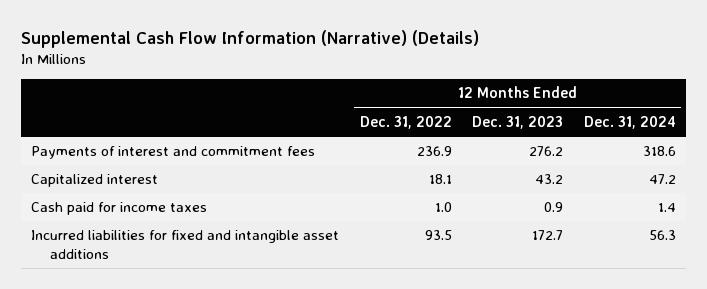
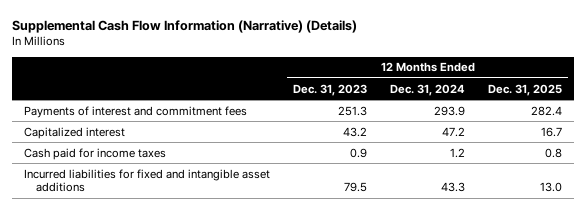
[359,115,452,129] Dec. 31, 2022 -> none
none -> [488,83,563,96] Dec. 31, 2025
[529,146,564,157] 276.2 -> [337,105,367,116] 251.3
[643,146,677,157] 318.6 -> [434,105,466,116] 293.9
[658,203,677,213] 1.4 -> [450,147,466,158] 1.2
[532,230,564,241] 172.7 -> [343,182,367,193] 79.5
[649,230,677,241] 56.3 -> [441,182,466,193] 43.3

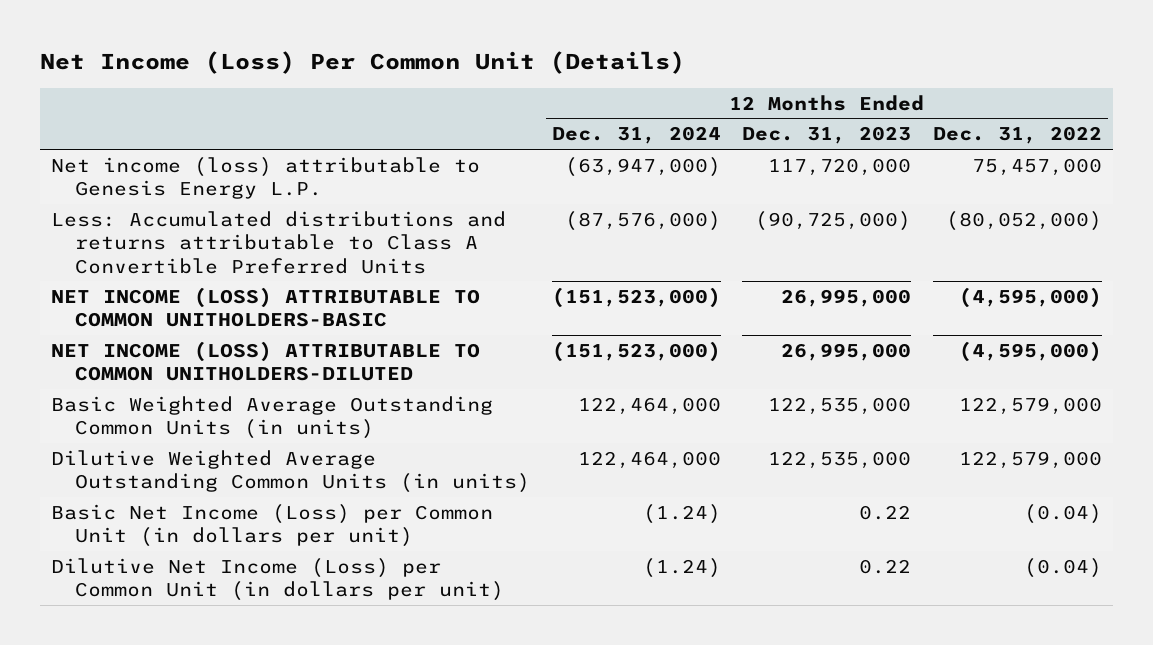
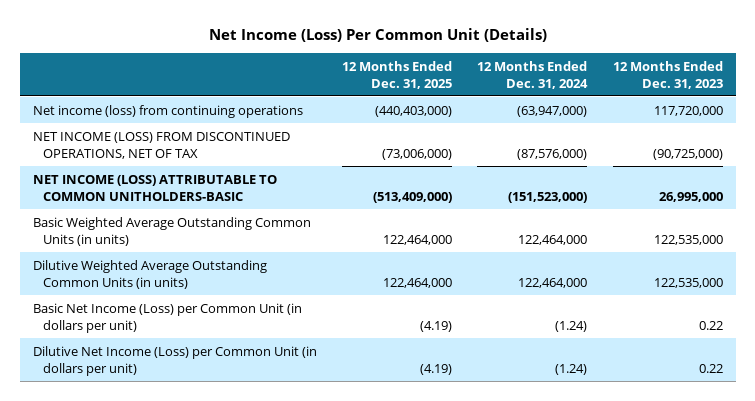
[933,126,1103,145] Dec. 31, 2022 -> none
none -> [341,60,452,89] 12 Months Ended Dec. 31, 2025
[50,156,480,200] Net income (loss) attributable to Genesis Energy L.P. -> [32,104,303,118] Net income (loss) from continuing operations
[50,210,506,274] Less: Accumulated distributions and returns attributable to Class A Convertible Preferred Units -> [32,131,290,159] NET INCOME (LOSS) FROM DISCONTINUED OPERATIONS, NET OF TAX
[50,340,480,382] NET INCOME (LOSS) ATTRIBUTABLE TO COMMON UNITHOLDERS-DILUTED -> none

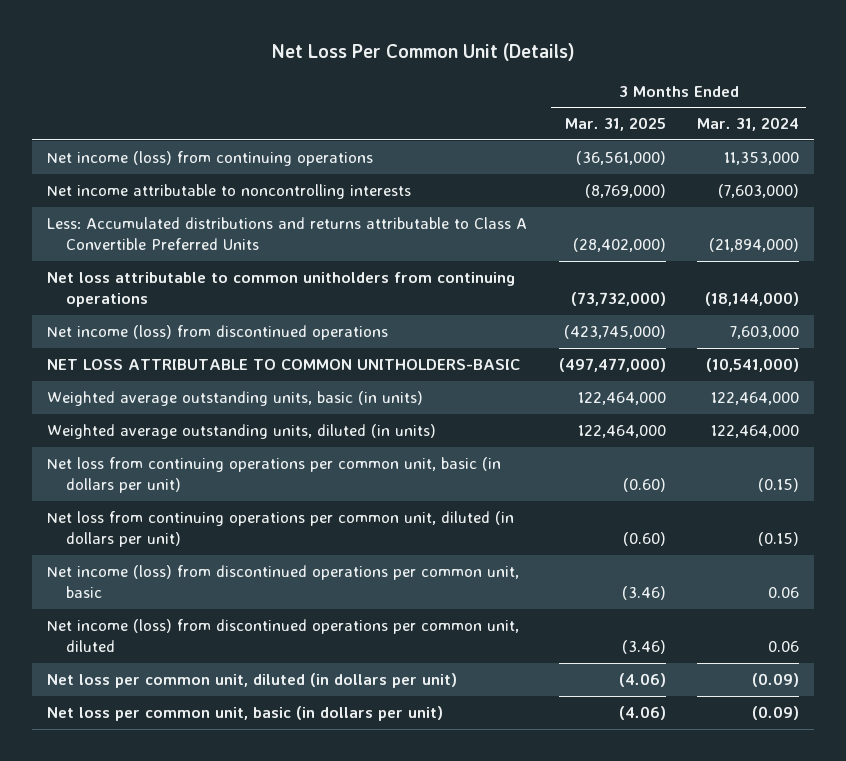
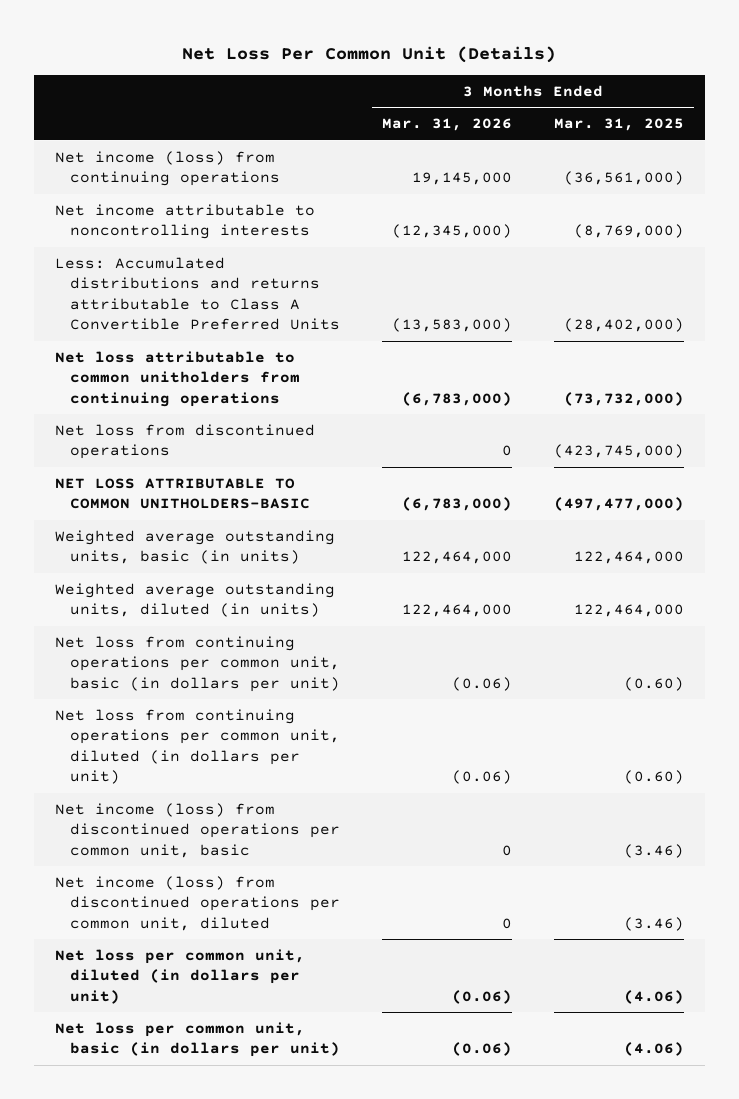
[696,117,799,132] Mar. 31, 2024 -> none
none -> [381,118,512,132] Mar. 31, 2026
[47,325,389,341] Net income (loss) from discontinued operations -> [55,423,316,460] Net loss from discontinued operations

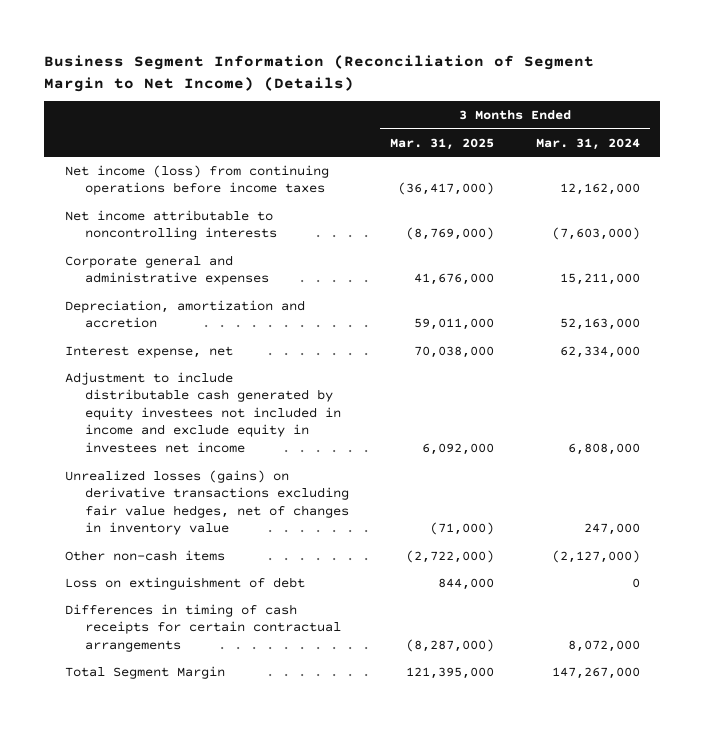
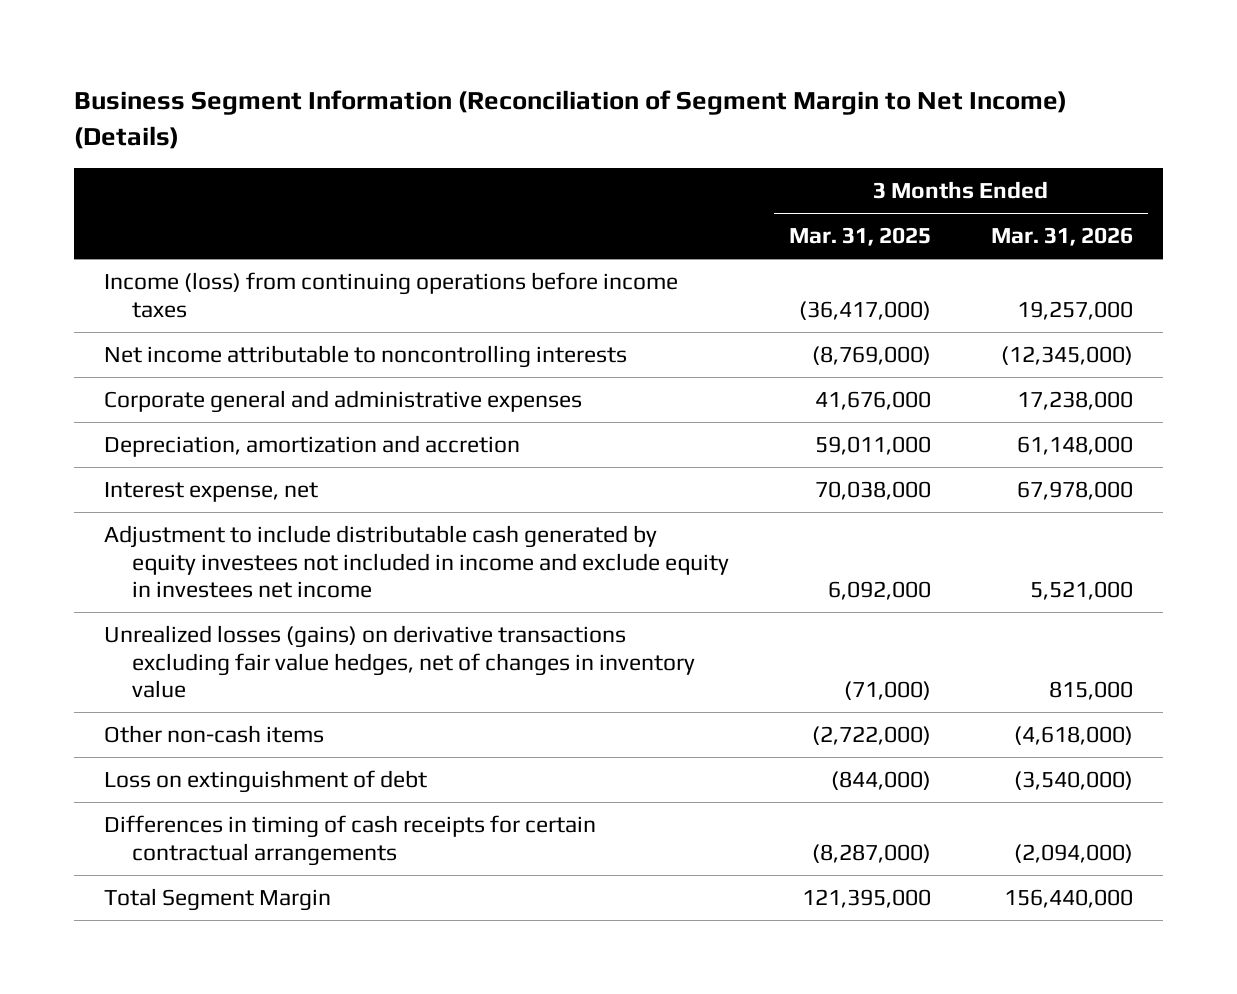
[535,137,640,150] Mar. 31, 2024 -> none
none -> [990,227,1133,247] Mar. 31, 2026
[65,164,330,196] Net income (loss) from continuing operations before income taxes -> [104,272,679,318] Income (loss) from continuing operations before income taxes
[438,577,495,590] 844,000 -> [830,771,931,791] (844,000)

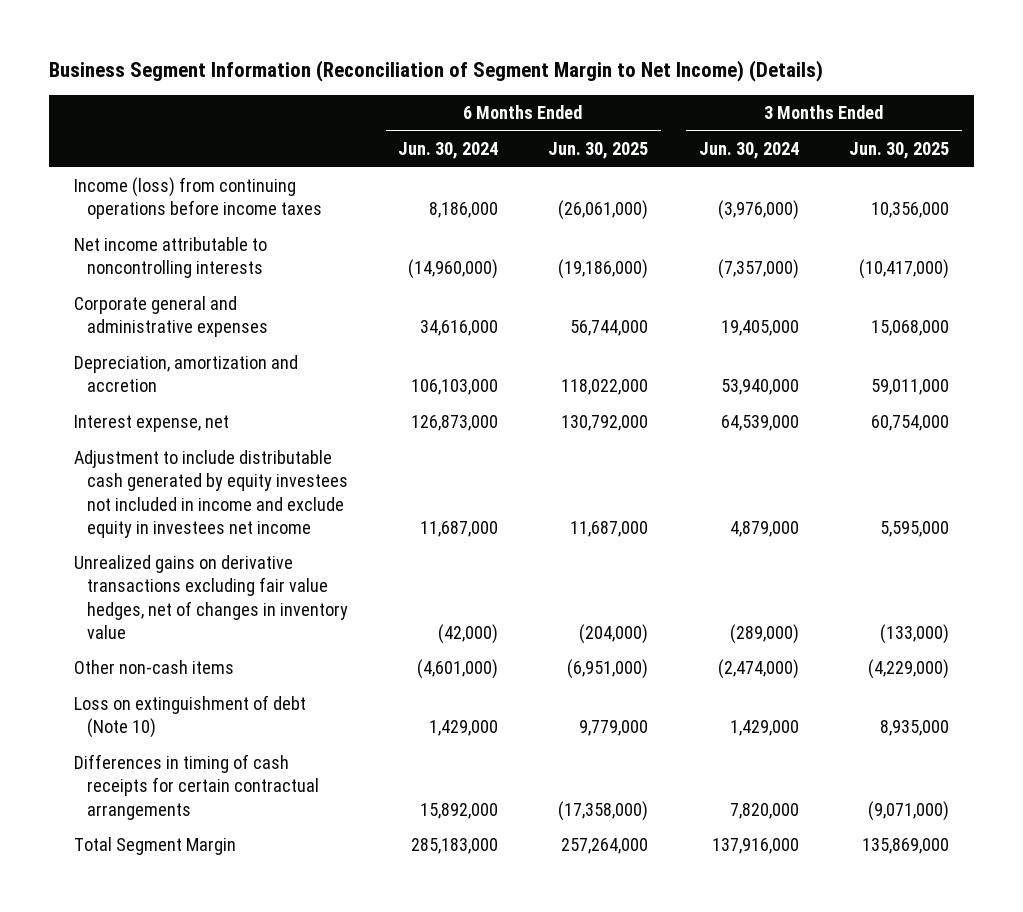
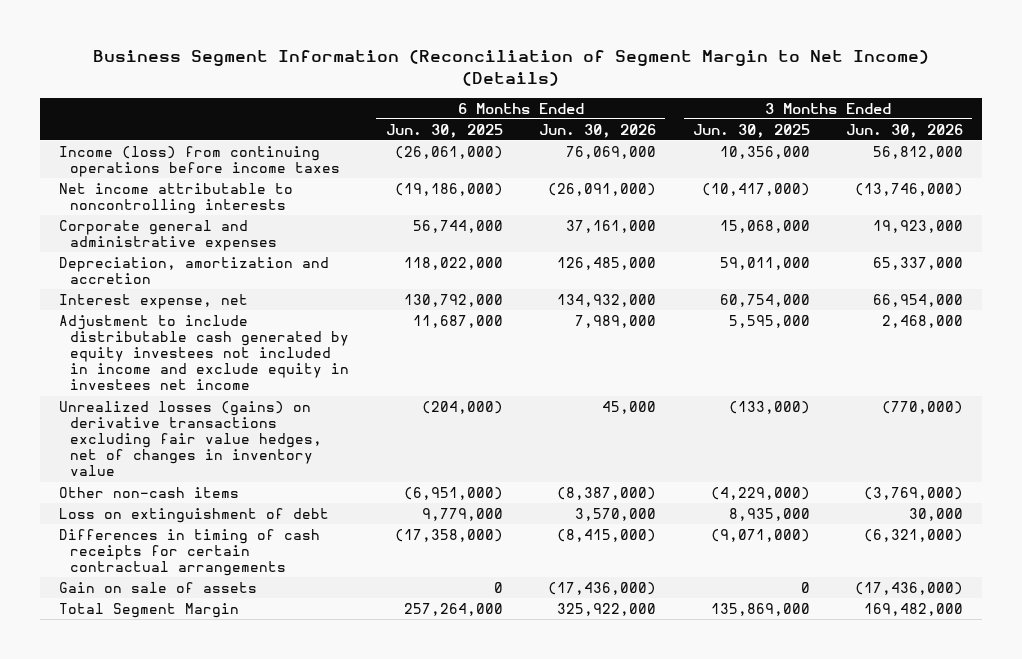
[398,142,499,160] Jun. 30, 2024 -> none
[698,142,799,160] Jun. 30, 2024 -> none
none -> [539,123,657,138] Jun. 30, 2026
none -> [846,123,964,138] Jun. 30, 2026
[73,555,348,639] Unrealized gains on derivative transactions excluding fair value hedges, net of changes in inventory value -> [58,400,323,477] Unrealized losses (gains) on derivative transactions excluding fair value hedges, net of changes in inventory value
[73,695,306,739] Loss on extinguishment of debt (Note 10) -> [58,507,329,523] Loss on extinguishment of debt
none -> [58,581,257,593] Gain on sale of assets

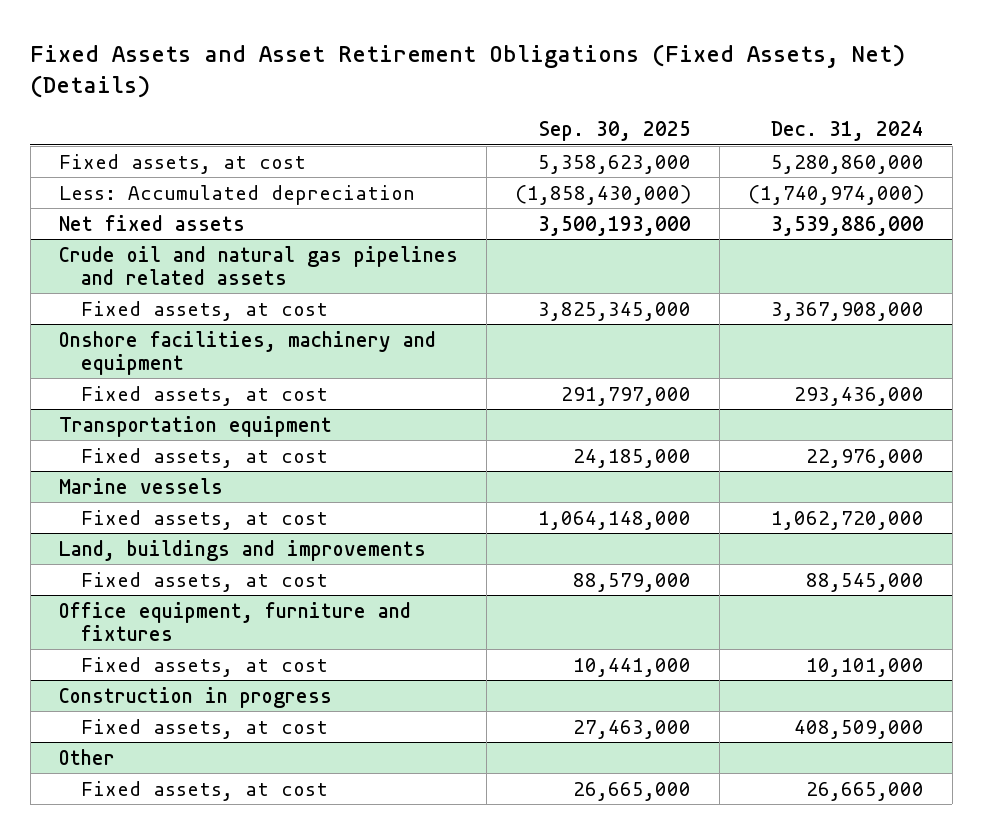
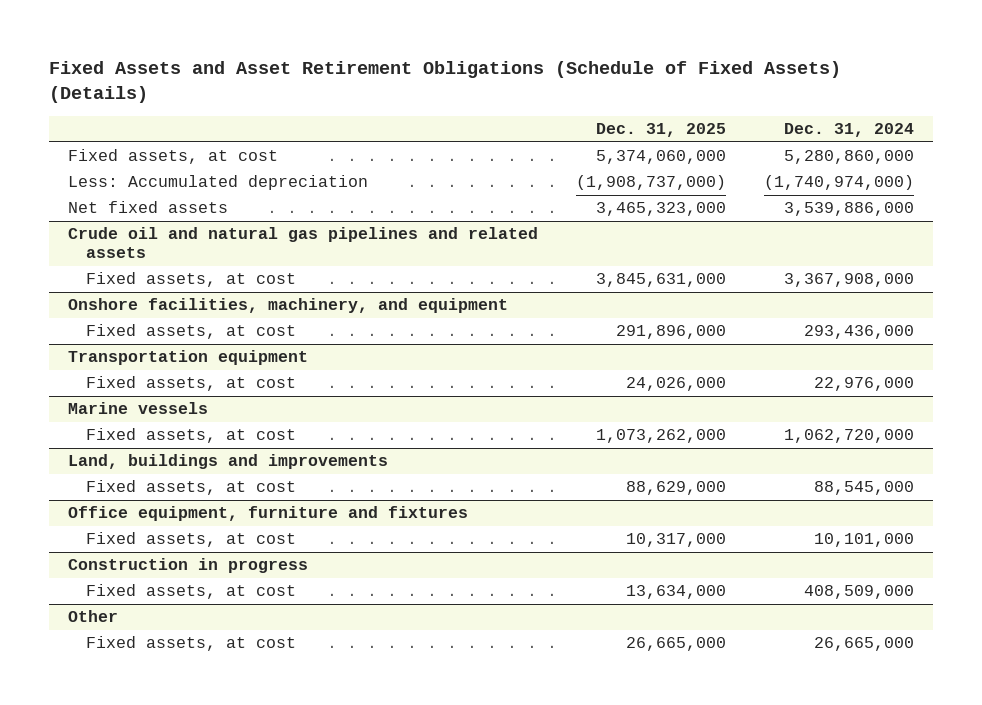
[30,43,906,99] Fixed Assets and Asset Retirement Obligations (Fixed Assets, Net) (Details) -> [48,61,841,104] Fixed Assets and Asset Retirement Obligations (Schedule of Fixed Assets) (Details)
[538,121,691,142] Sep. 30, 2025 -> none
none -> [596,123,727,138] Dec. 31, 2025
[58,330,436,375] Onshore facilities, machinery and equipment -> [67,298,508,314] Onshore facilities, machinery, and equipment

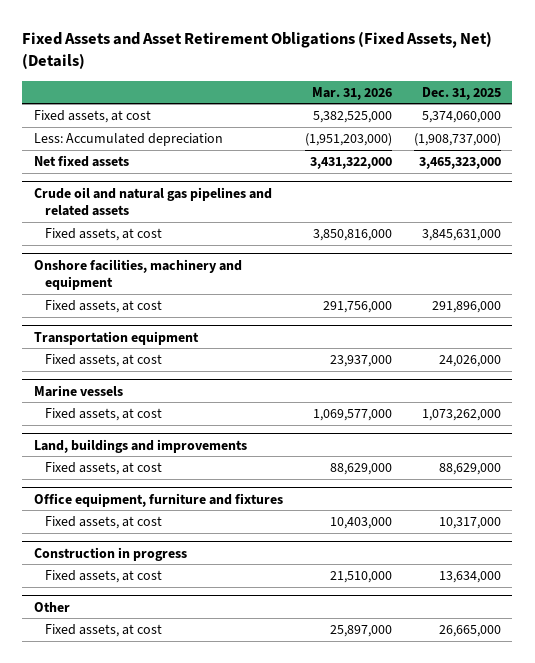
[48,61,841,104] Fixed Assets and Asset Retirement Obligations (Schedule of Fixed Assets) (Details) -> [22,31,493,70] Fixed Assets and Asset Retirement Obligations (Fixed Assets, Net) (Details)
[784,123,915,138] Dec. 31, 2024 -> none
none -> [311,86,392,100] Mar. 31, 2026
[67,298,508,314] Onshore facilities, machinery, and equipment -> [33,258,242,291] Onshore facilities, machinery and equipment

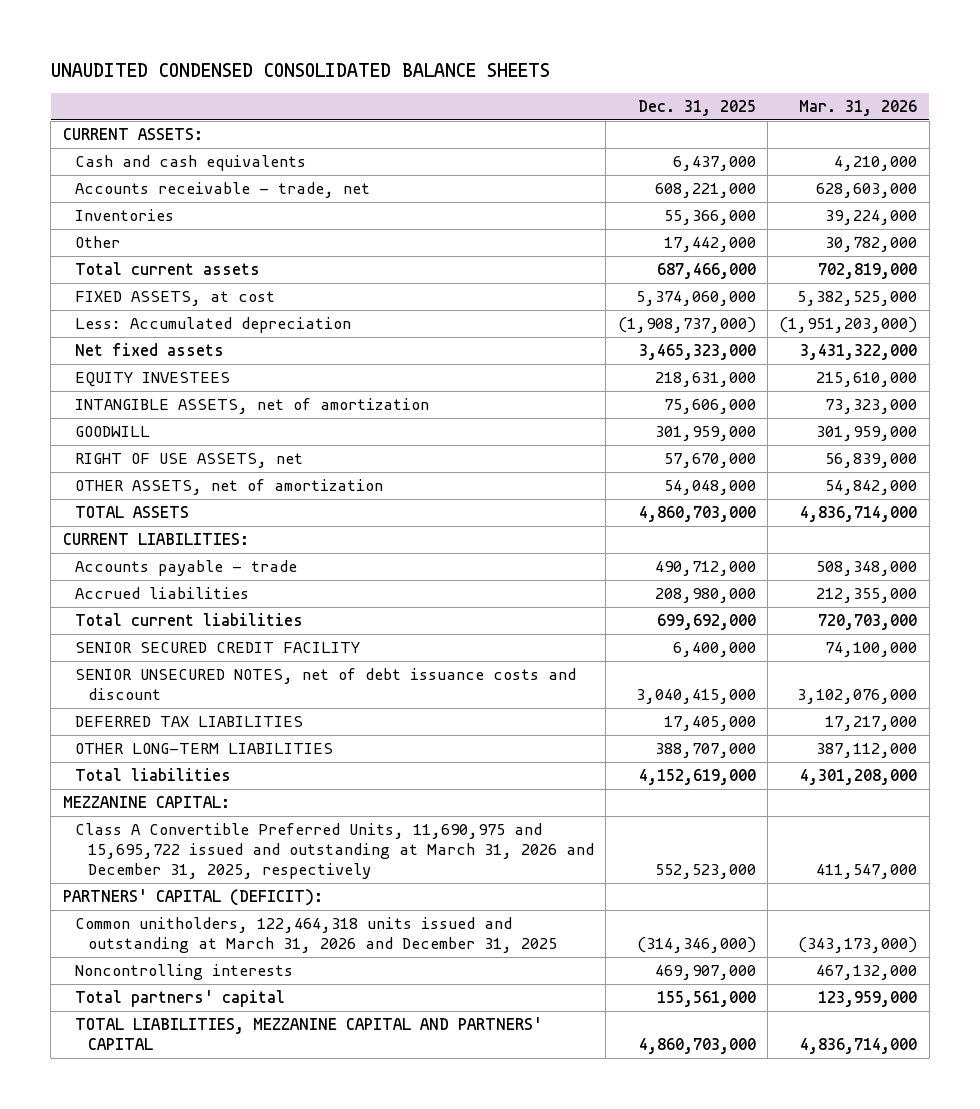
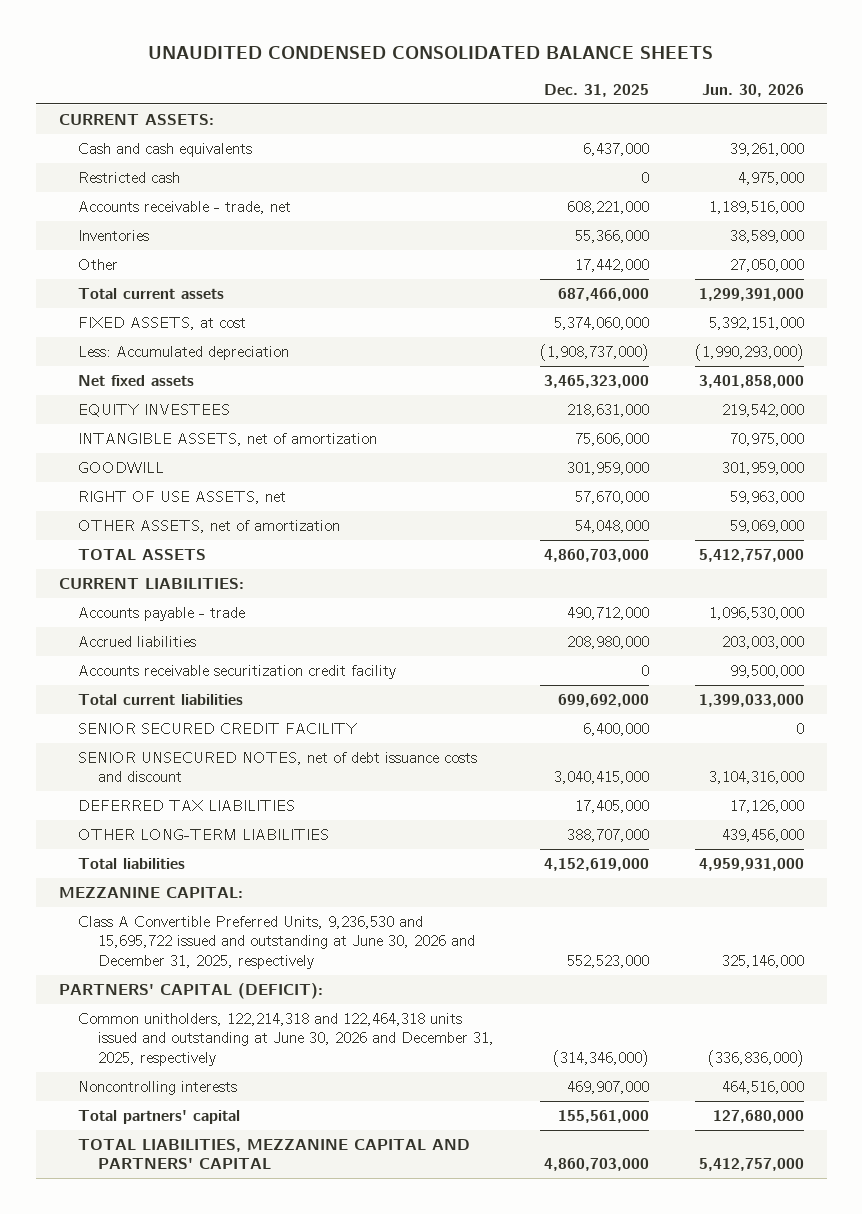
[799,100,918,117] Mar. 31, 2026 -> none
none -> [701,83,804,97] Jun. 30, 2026
none -> [78,171,181,183] Restricted cash
none -> [78,664,397,679] Accounts receivable securitization credit facility
[75,823,595,880] Class A Convertible Preferred Units, 11,690,975 and 15,695,722 issued and outstanding at March 31, 2026 and December 31, 2025, respectively -> [78,915,475,969] Class A Convertible Preferred Units, 9,236,530 and 15,695,722 issued and outstanding at June 30, 2026 and December 31, 2025, respectively
[75,917,558,954] Common unitholders, 122,464,318 units issued and outstanding at March 31, 2026 and December 31, 2025 -> [78,1012,494,1066] Common unitholders, 122,214,318 and 122,464,318 units issued and outstanding at June 30, 2026 and December 31, 2025, respectively

